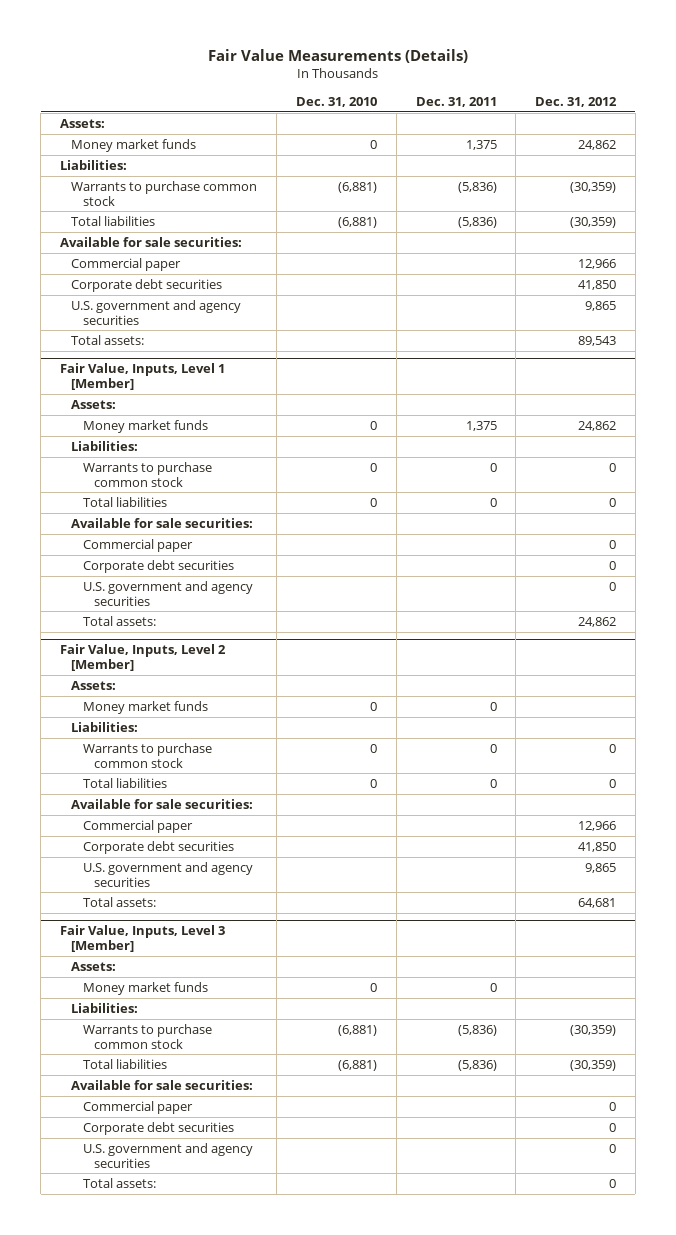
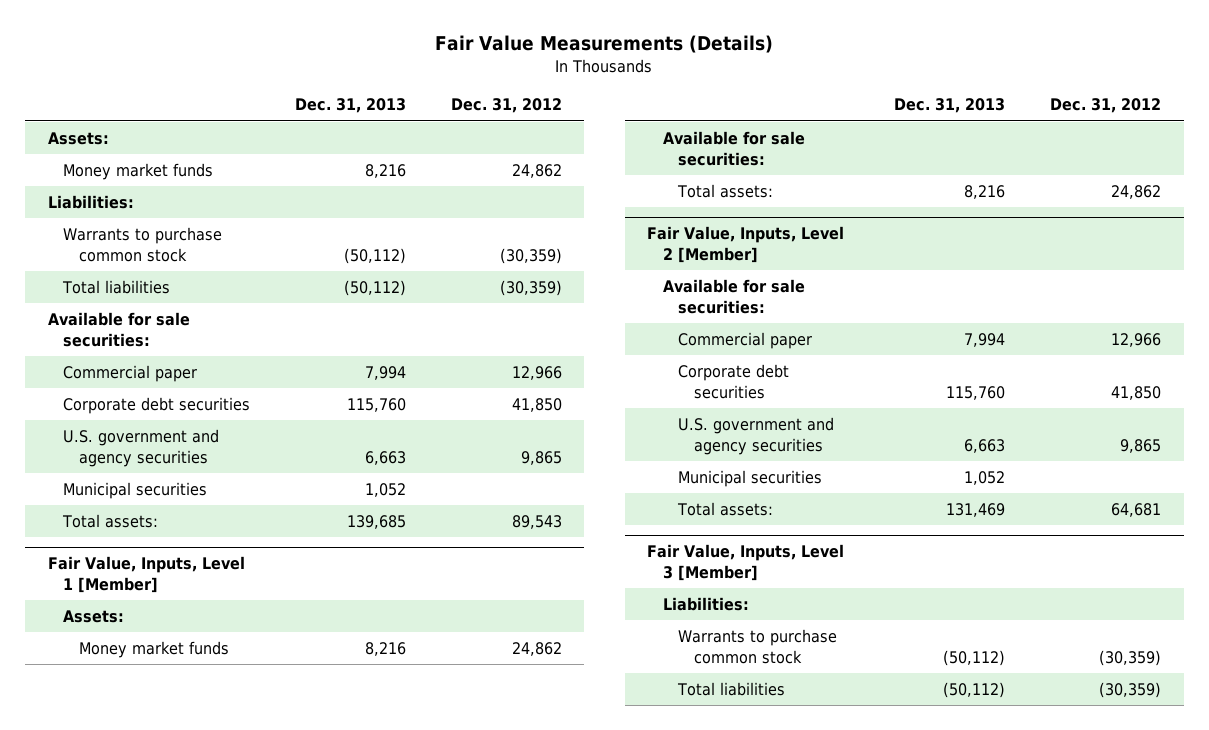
[296,96,378,107] Dec. 31, 2010 -> none
[415,96,497,107] Dec. 31, 2011 -> none
none -> [295,98,407,114] Dec. 31, 2013
none -> [63,482,208,500] Municipal securities
[71,440,139,451] Liabilities: -> none
[82,461,212,487] Warrants to purchase common stock -> none
[82,496,167,507] Total liabilities -> none
[82,538,193,552] Commercial paper -> none
[82,559,234,573] Corporate debt securities -> none
[82,580,253,606] U.S. government and agency securities -> none
[71,680,117,690] Assets: -> none
[82,700,208,714] Money market funds -> none
[71,721,139,732] Liabilities: -> none
[82,742,212,768] Warrants to purchase common stock -> none
[82,777,167,788] Total liabilities -> none
none -> [678,470,823,488] Municipal securities
[71,961,117,971] Assets: -> none
[82,981,208,995] Money market funds -> none
[71,1079,254,1090] Available for sale securities: -> none
[82,1100,193,1114] Commercial paper -> none
[82,1121,234,1135] Corporate debt securities -> none
[82,1142,253,1168] U.S. government and agency securities -> none
[82,1177,156,1188] Total assets: -> none

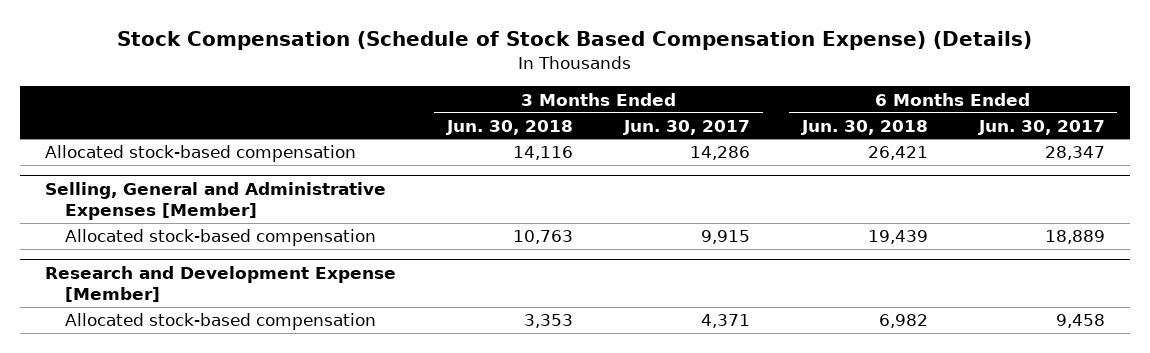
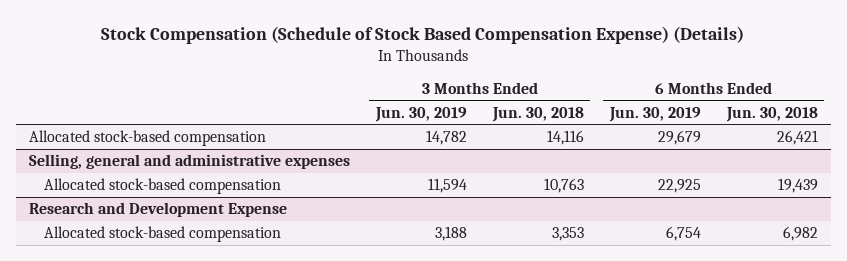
[623,119,751,135] Jun. 30, 2017 -> none
[977,119,1105,135] Jun. 30, 2017 -> none
none -> [374,106,467,122] Jun. 30, 2019
none -> [608,106,701,122] Jun. 30, 2019
[45,182,387,221] Selling, General and Administrative Expenses [Member] -> [28,154,350,170] Selling, general and administrative expenses
[45,266,397,303] Research and Development Expense [Member] -> [28,202,287,218] Research and Development Expense

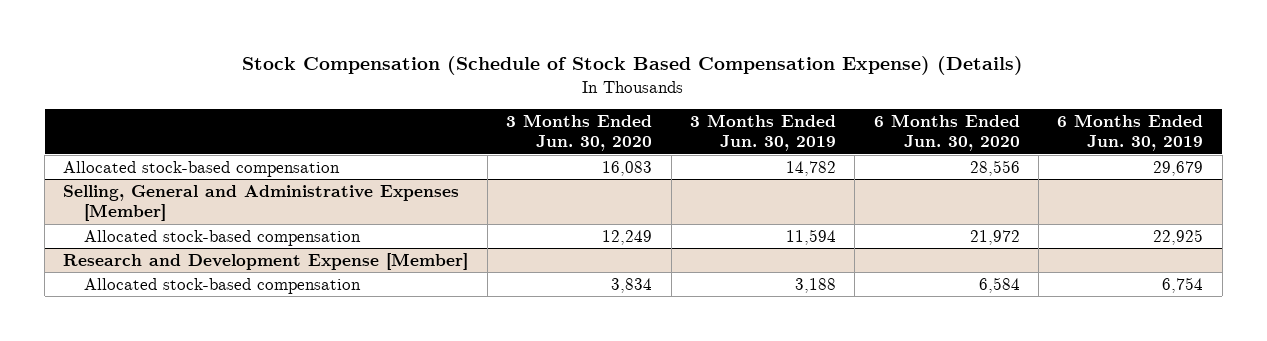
[491,106,584,122] Jun. 30, 2018 -> none
[725,106,818,122] Jun. 30, 2018 -> none
none -> [506,114,653,152] 3 Months Ended Jun. 30, 2020
none -> [873,114,1020,152] 6 Months Ended Jun. 30, 2020
[28,154,350,170] Selling, general and administrative expenses -> [63,184,460,222] Selling, General and Administrative Expenses [Member]
[28,202,287,218] Research and Development Expense -> [63,252,469,270] Research and Development Expense [Member]

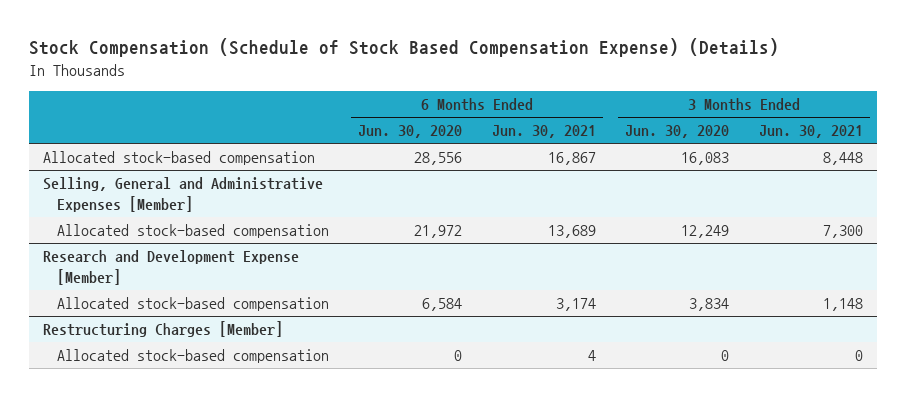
[689,114,836,152] 3 Months Ended Jun. 30, 2019 -> none
[1057,114,1204,152] 6 Months Ended Jun. 30, 2019 -> none
none -> [491,125,596,139] Jun. 30, 2021
none -> [758,125,863,139] Jun. 30, 2021
none -> [43,321,284,338] Restructuring Charges [Member]
none -> [56,349,329,364] Allocated stock-based compensation

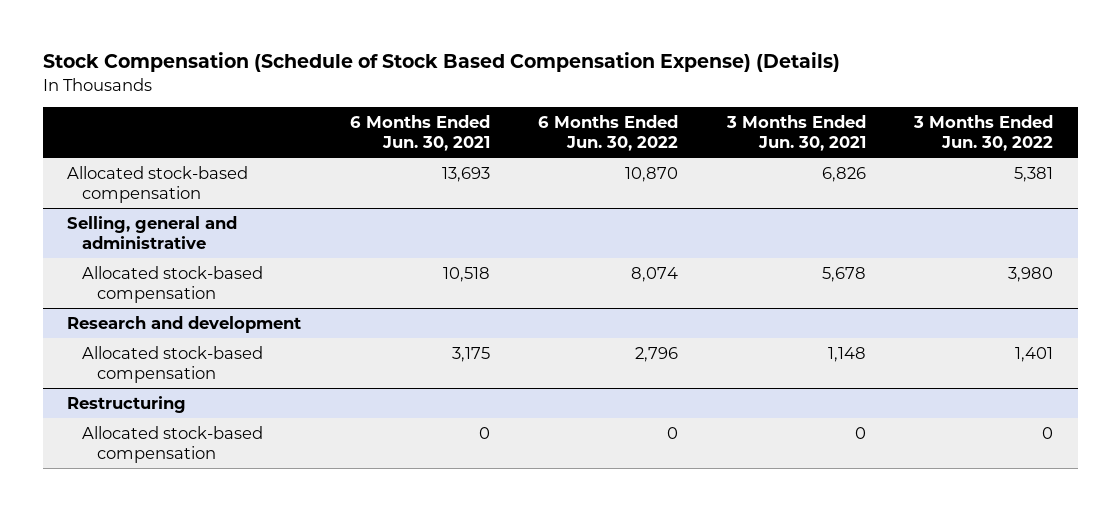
[358,125,463,139] Jun. 30, 2020 -> none
[625,125,730,139] Jun. 30, 2020 -> none
none -> [538,114,679,151] 6 Months Ended Jun. 30, 2022
none -> [913,114,1054,151] 3 Months Ended Jun. 30, 2022
[547,152,596,166] 16,867 -> [441,166,490,182] 13,693
[822,152,863,166] 8,448 -> [821,166,866,182] 6,826
[43,177,324,212] Selling, General and Administrative Expenses [Member] -> [67,215,238,249] Selling, general and administrative
[547,225,596,239] 13,689 -> [442,266,490,282] 10,518
[822,225,863,239] 7,300 -> [821,266,866,282] 5,678
[43,250,300,285] Research and Development Expense [Member] -> [67,315,302,333] Research and development
[555,298,596,312] 3,174 -> [451,346,490,362] 3,175
[43,321,284,338] Restructuring Charges [Member] -> [67,395,187,413] Restructuring
[587,350,596,362] 4 -> [478,426,490,439] 0

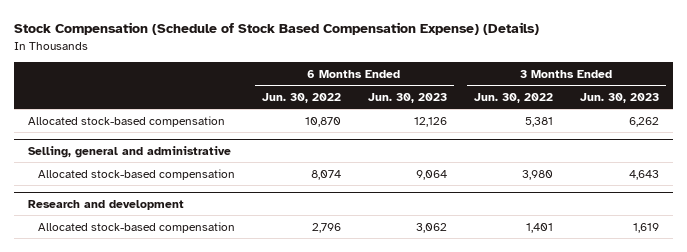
[349,114,490,151] 6 Months Ended Jun. 30, 2021 -> none
[725,114,866,151] 3 Months Ended Jun. 30, 2021 -> none
none -> [367,92,447,103] Jun. 30, 2023
none -> [580,92,660,103] Jun. 30, 2023
[67,395,187,413] Restructuring -> none
[82,425,264,463] Allocated stock-based compensation -> none

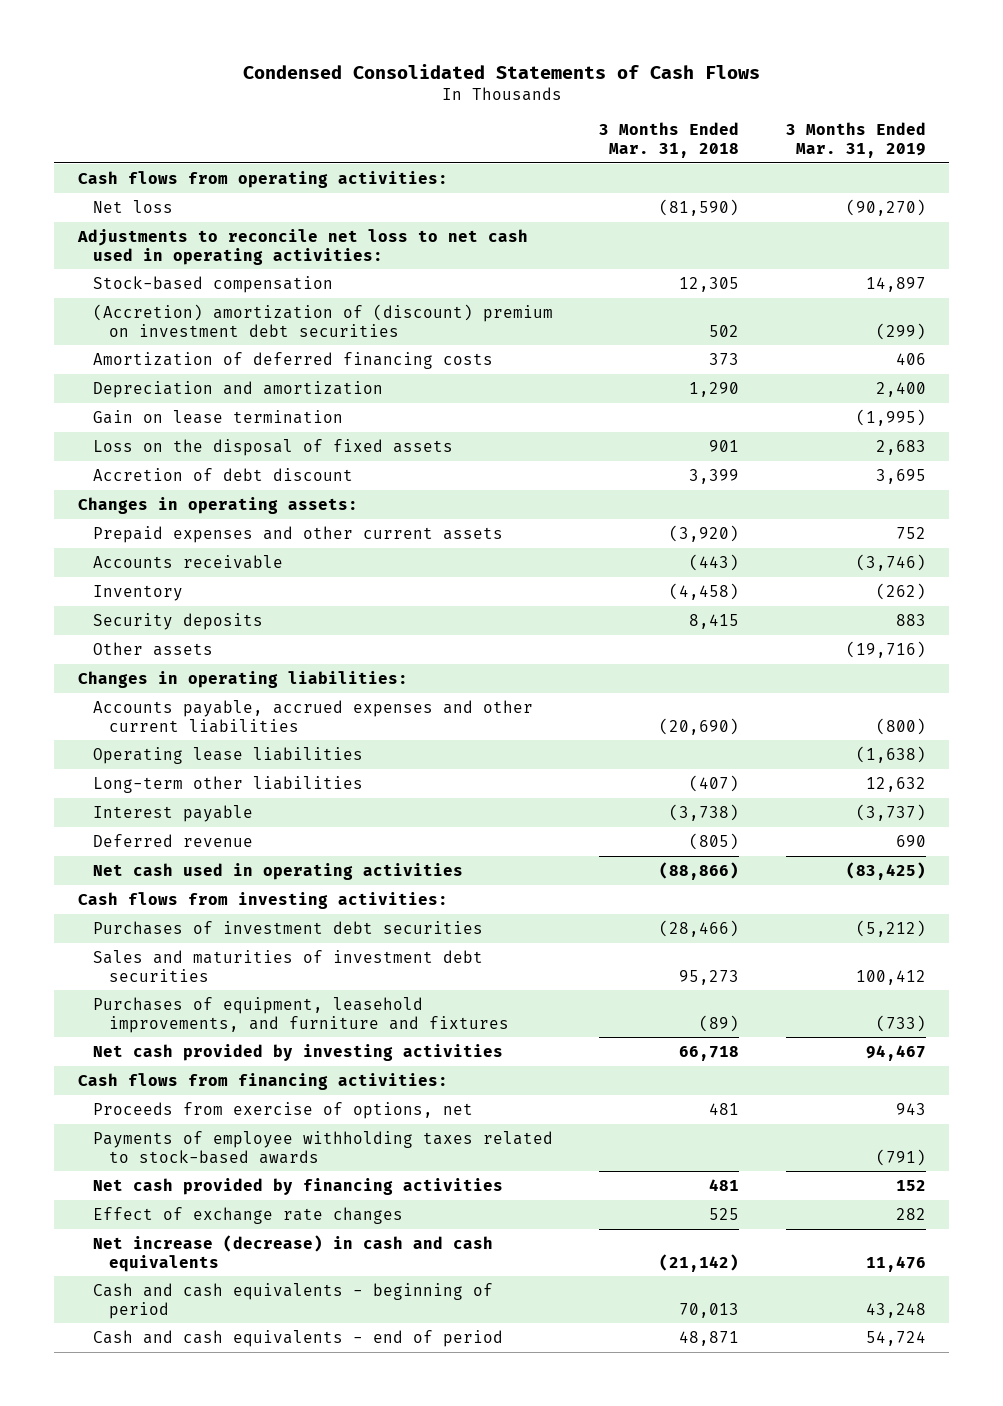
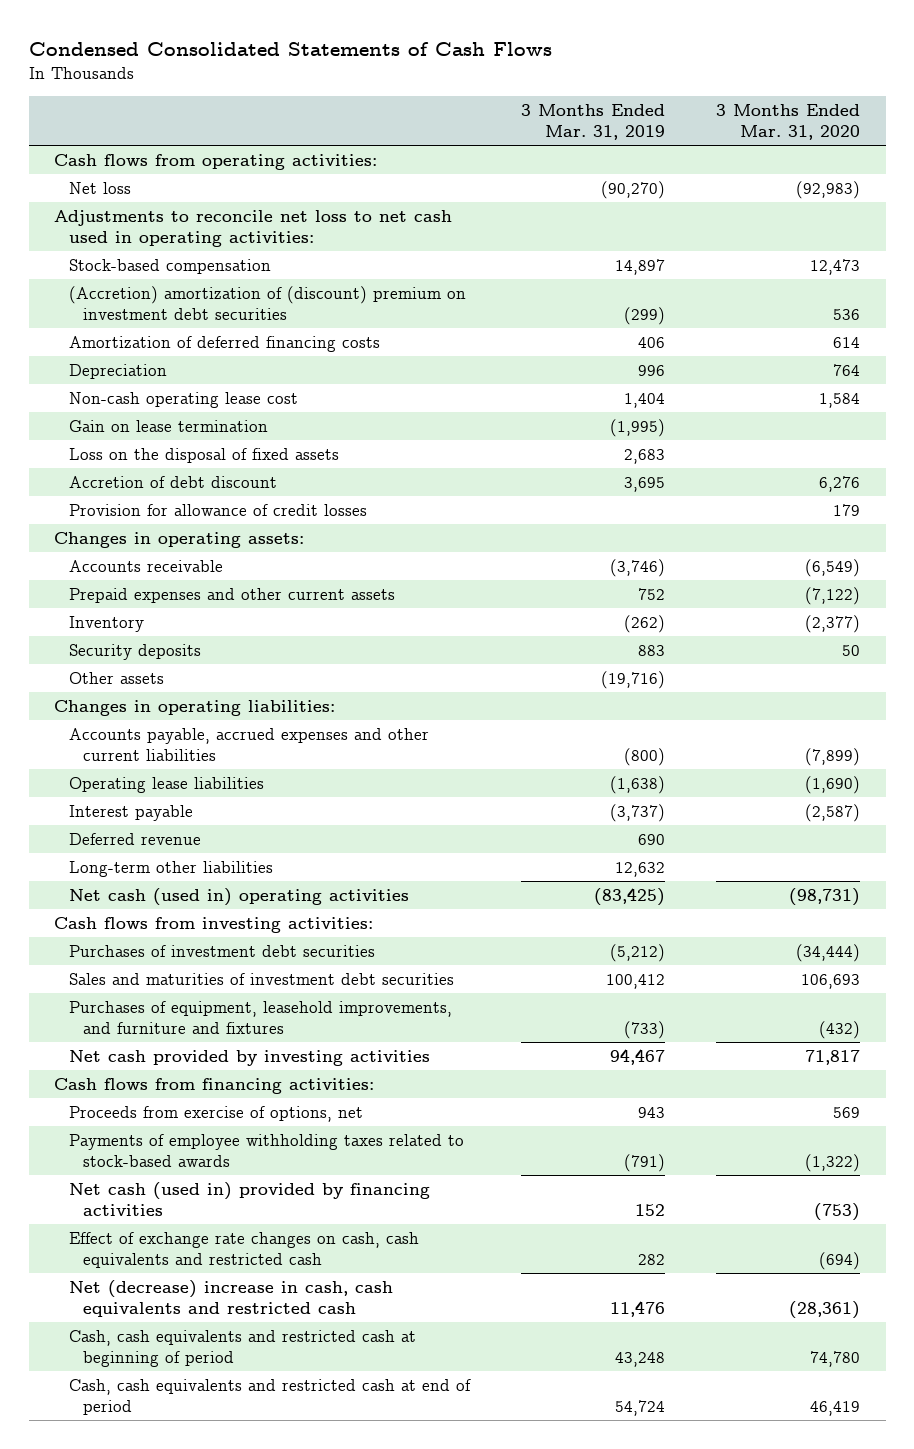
[599,122,740,158] 3 Months Ended Mar. 31, 2018 -> none
none -> [715,103,860,141] 3 Months Ended Mar. 31, 2020
[93,380,384,398] Depreciation and amortization -> [68,364,167,380] Depreciation
[875,381,926,397] 2,400 -> [637,365,665,377] 996
none -> [68,392,298,409] Non-cash operating lease cost
none -> [68,504,367,517] Provision for allowance of credit losses
[93,525,504,543] Prepaid expenses and other current assets -> [68,588,395,604] Prepaid expenses and other current assets
[93,775,364,793] Long-term other liabilities -> [68,861,273,878] Long-term other liabilities
[93,862,464,880] Net cash used in operating activities -> [68,888,409,907] Net cash (used in) operating activities
[93,1177,504,1195] Net cash provided by financing activities -> [68,1182,430,1217] Net cash (used in) provided by financing activities
[93,1206,404,1224] Effect of exchange rate changes -> [68,1232,419,1269] Effect of exchange rate changes on cash, cash equivalents and restricted cash
[93,1234,494,1272] Net increase (decrease) in cash and cash equivalents -> [68,1280,393,1318] Net (decrease) increase in cash, cash equivalents and restricted cash
[93,1282,494,1319] Cash and cash equivalents - beginning of period -> [68,1330,416,1368] Cash, cash equivalents and restricted cash at beginning of period
[93,1329,504,1347] Cash and cash equivalents - end of period -> [68,1379,471,1416] Cash, cash equivalents and restricted cash at end of period

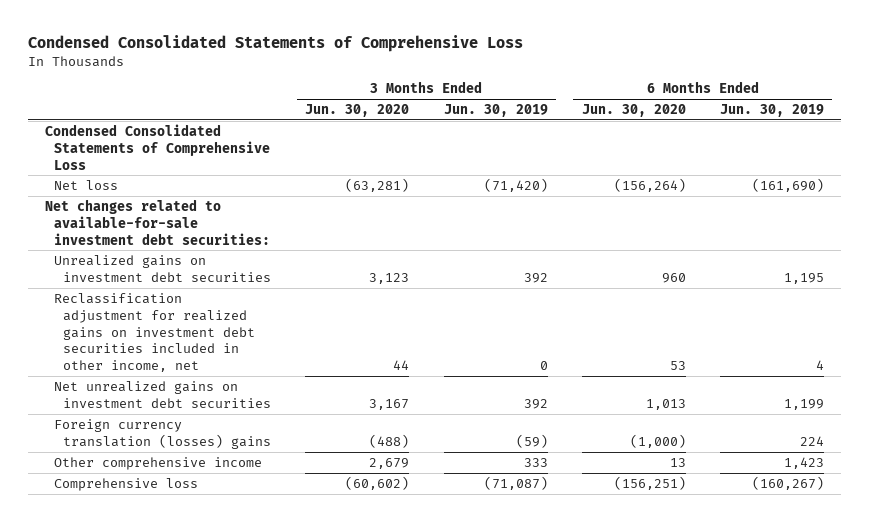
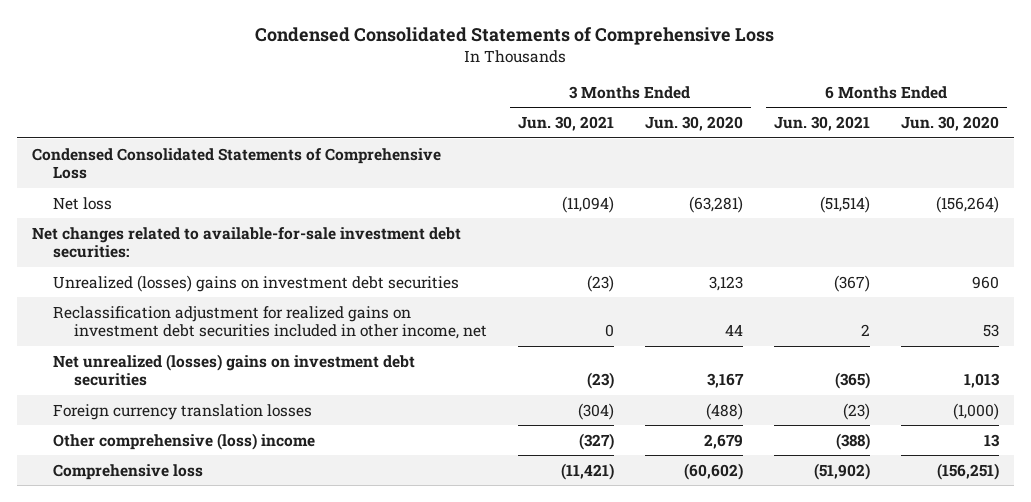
[443,104,548,118] Jun. 30, 2019 -> none
[719,104,824,118] Jun. 30, 2019 -> none
none -> [517,116,614,132] Jun. 30, 2021
none -> [773,116,870,132] Jun. 30, 2021
[54,254,272,282] Unrealized gains on investment debt securities -> [52,274,459,292] Unrealized (losses) gains on investment debt securities
[54,380,272,408] Net unrealized gains on investment debt securities -> [52,353,415,387] Net unrealized (losses) gains on investment debt securities
[54,418,272,449] Foreign currency translation (losses) gains -> [52,403,312,420] Foreign currency translation losses
[54,456,263,470] Other comprehensive income -> [52,432,315,450] Other comprehensive (loss) income

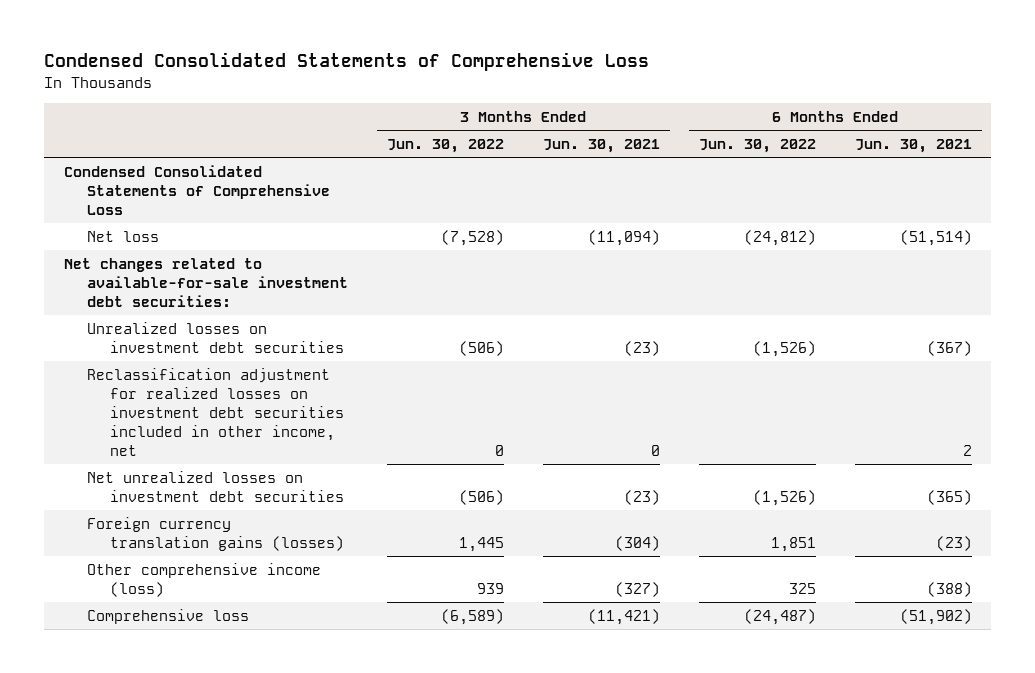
[644,116,743,132] Jun. 30, 2020 -> none
[900,116,999,132] Jun. 30, 2020 -> none
none -> [386,138,504,153] Jun. 30, 2022
none -> [698,138,816,153] Jun. 30, 2022
[52,274,459,292] Unrealized (losses) gains on investment debt securities -> [86,321,344,353] Unrealized losses on investment debt securities
[52,305,487,340] Reclassification adjustment for realized gains on investment debt securities included in other income, net -> [86,367,344,456] Reclassification adjustment for realized losses on investment debt securities included in other income, net
[52,353,415,387] Net unrealized (losses) gains on investment debt securities -> [86,470,344,502] Net unrealized losses on investment debt securities
[52,403,312,420] Foreign currency translation losses -> [86,516,344,551] Foreign currency translation gains (losses)
[52,432,315,450] Other comprehensive (loss) income -> [86,562,321,597] Other comprehensive income (loss)

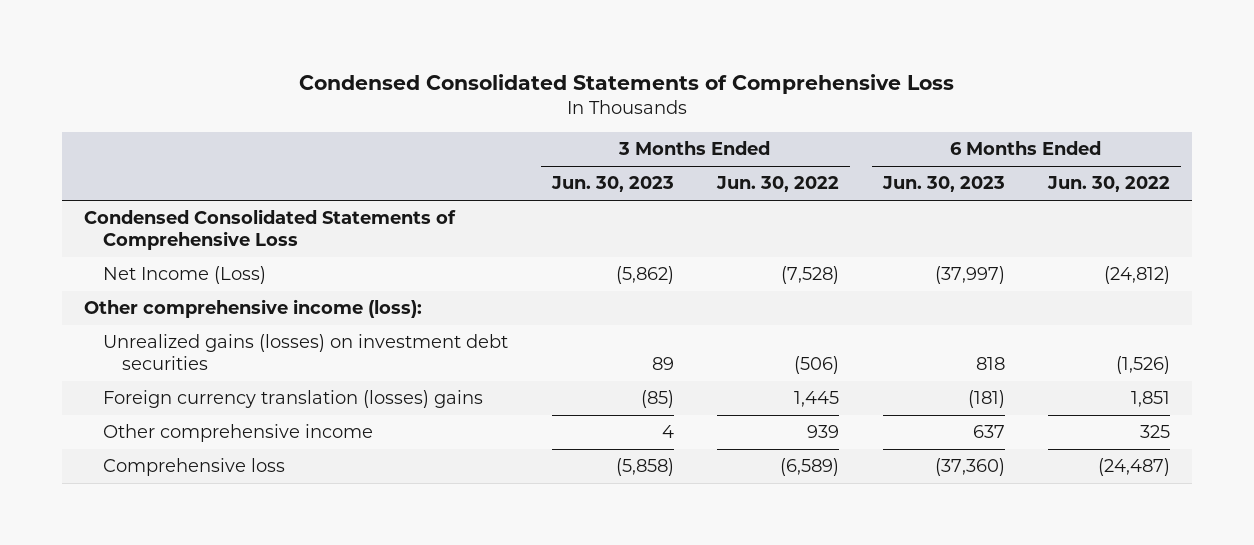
[542,138,660,153] Jun. 30, 2021 -> none
[854,138,972,153] Jun. 30, 2021 -> none
none -> [550,176,674,193] Jun. 30, 2023
none -> [881,176,1005,193] Jun. 30, 2023
[63,257,348,307] Net changes related to available-for-sale investment debt securities: -> none
[86,367,344,456] Reclassification adjustment for realized losses on investment debt securities included in other income, net -> none
[86,470,344,502] Net unrealized losses on investment debt securities -> none
[86,230,159,242] Net loss -> [103,266,267,285] Net Income (Loss)
none -> [84,299,423,319] Other comprehensive income (loss):
[86,321,344,353] Unrealized losses on investment debt securities -> [103,334,509,371] Unrealized gains (losses) on investment debt securities
[86,516,344,551] Foreign currency translation gains (losses) -> [103,390,484,409] Foreign currency translation (losses) gains
[86,562,321,597] Other comprehensive income (loss) -> [103,424,374,443] Other comprehensive income

